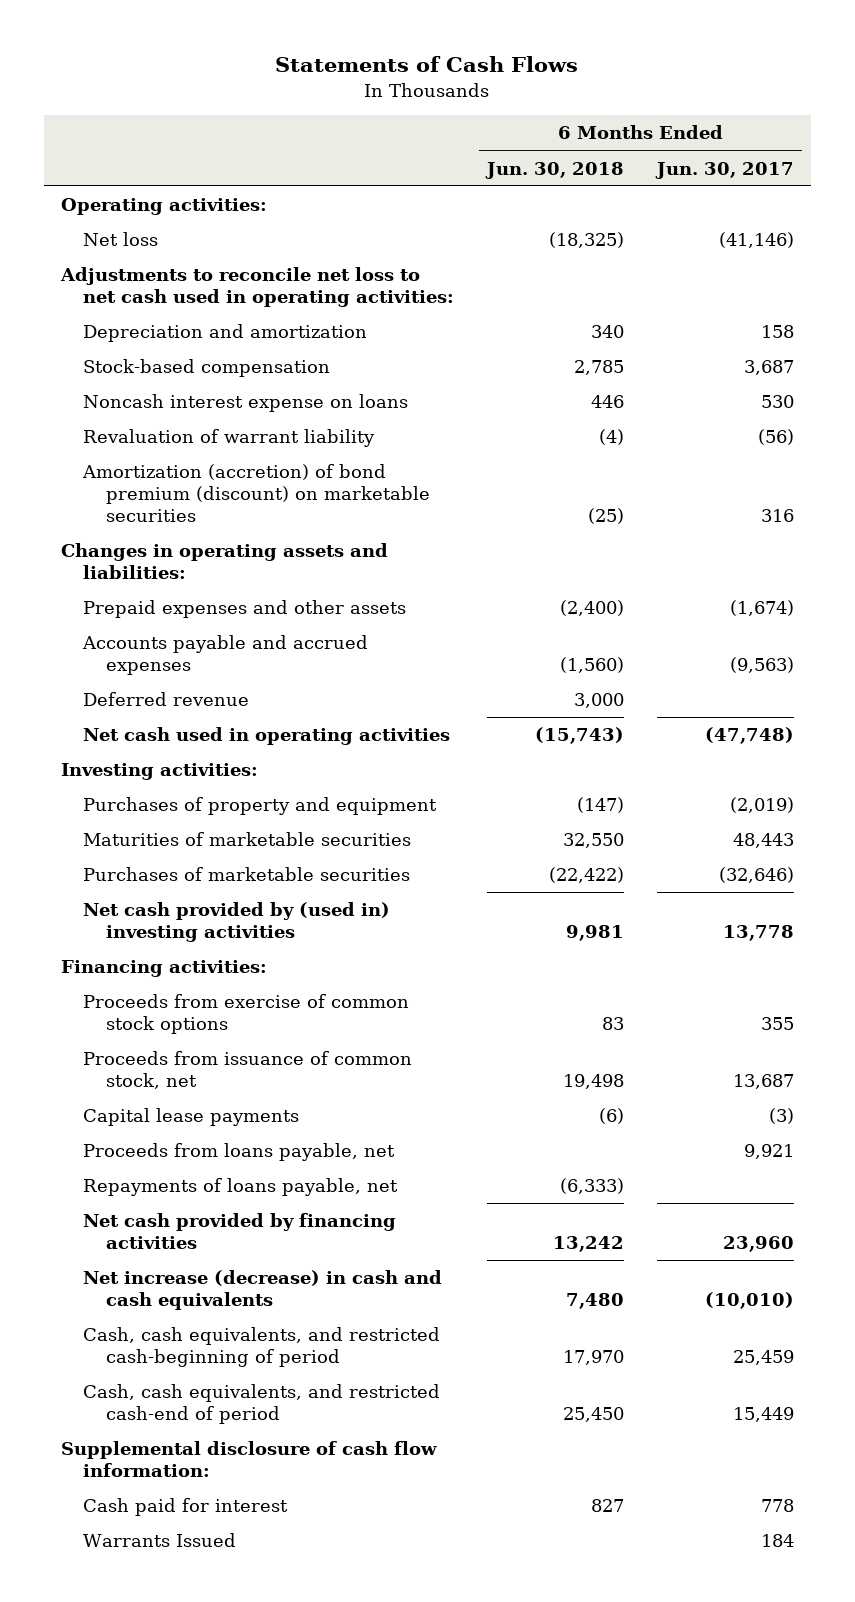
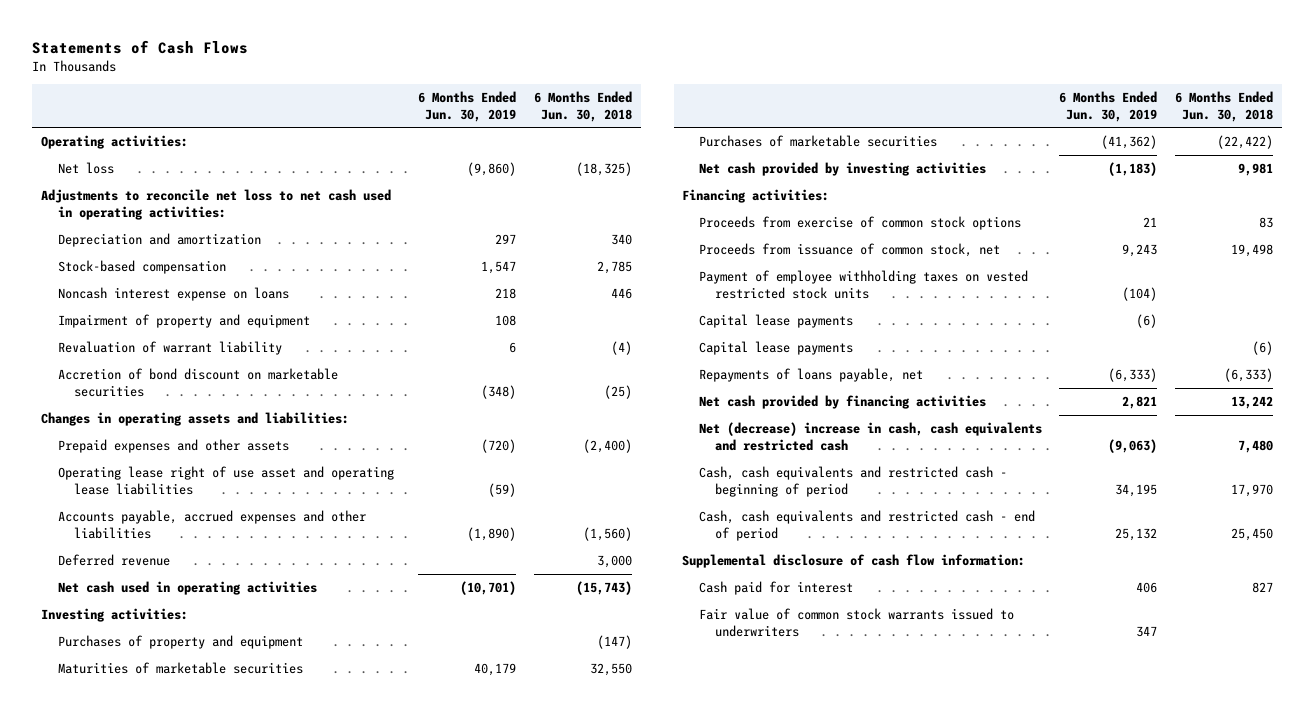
[655,161,795,179] Jun. 30, 2017 -> none
none -> [418,90,517,122] 6 Months Ended Jun. 30, 2019
none -> [57,314,310,329] Impairment of property and equipment
[82,464,430,523] Amortization (accretion) of bond premium (discount) on marketable securities -> [57,368,338,397] Accretion of bond discount on marketable securities
none -> [57,466,394,495] Operating lease right of use asset and operating lease liabilities
[82,635,369,676] Accounts payable and accrued expenses -> [57,510,366,539] Accounts payable, accrued expenses and other liabilities
[83,902,391,943] Net cash provided by (used in) investing activities -> [698,162,986,177] Net cash provided by investing activities
none -> [698,270,1028,299] Payment of employee withholding taxes on vested restricted stock units
none -> [698,314,853,329] Capital lease payments
[83,1143,396,1162] Proceeds from loans payable, net -> none
[83,1270,443,1311] Net increase (decrease) in cash and cash equivalents -> [698,422,1042,451] Net (decrease) increase in cash, cash equivalents and restricted cash
[83,1327,441,1368] Cash, cash equivalents, and restricted cash-beginning of period -> [698,466,1007,497] Cash, cash equivalents and restricted cash - beginning of period
[83,1384,441,1425] Cash, cash equivalents, and restricted cash-end of period -> [698,510,1035,541] Cash, cash equivalents and restricted cash - end of period
[83,1533,237,1548] Warrants Issued -> none
none -> [698,608,1014,637] Fair value of common stock warrants issued to underwriters

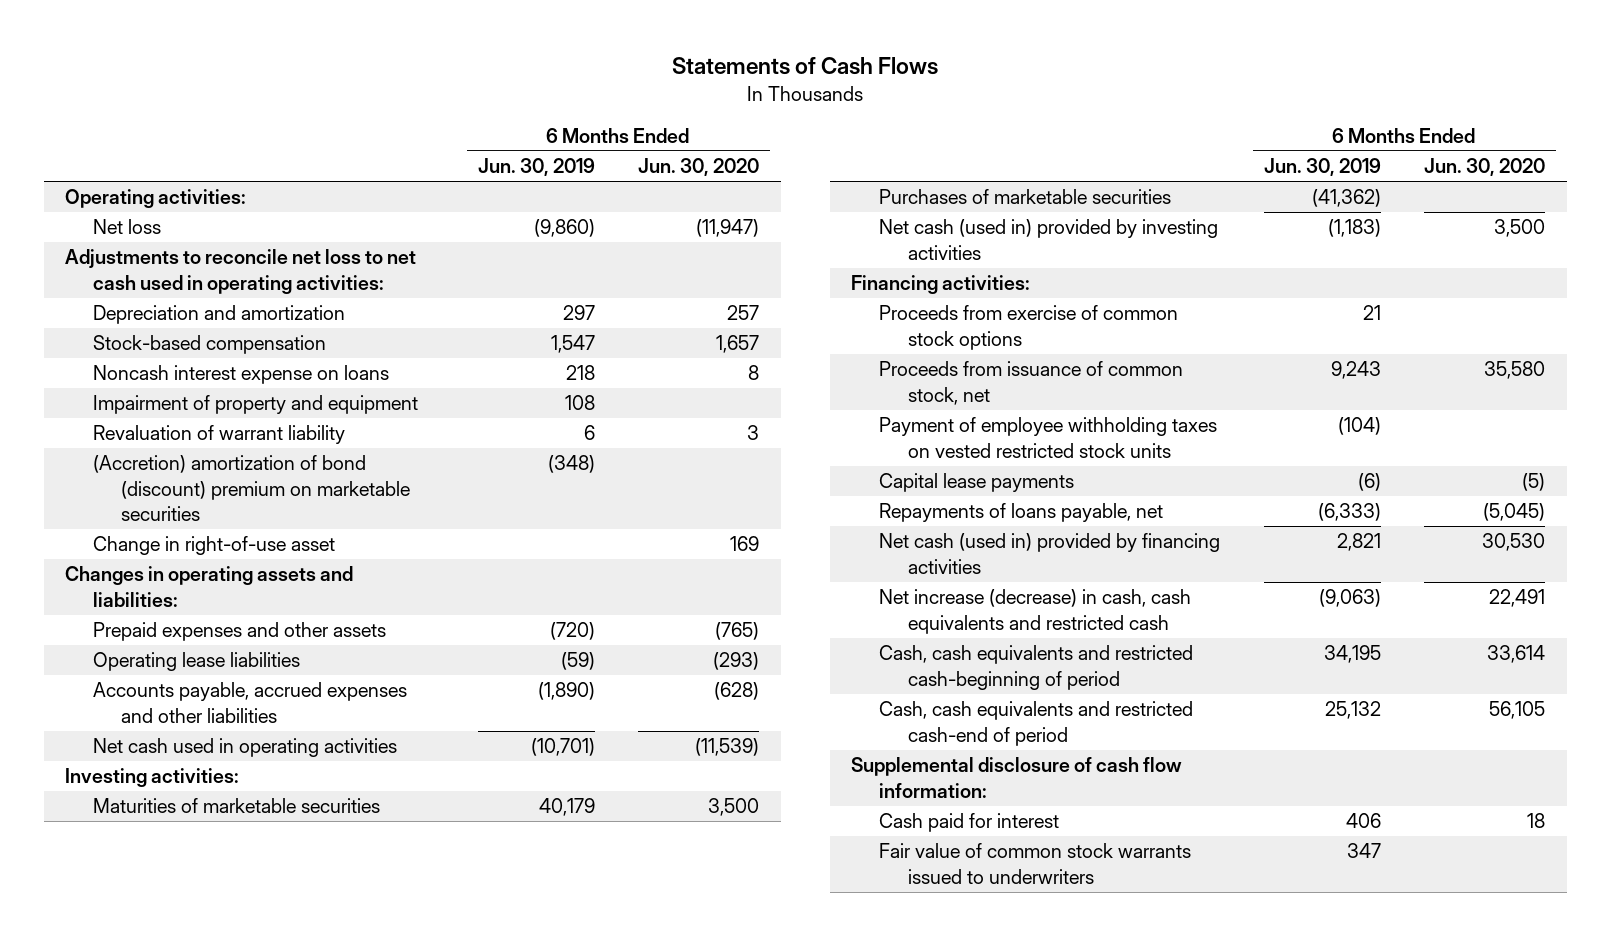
[533,90,632,122] 6 Months Ended Jun. 30, 2018 -> none
none -> [637,158,759,177] Jun. 30, 2020
[57,368,338,397] Accretion of bond discount on marketable securities -> [93,455,411,522] (Accretion) amortization of bond (discount) premium on marketable securities
none -> [93,536,336,556] Change in right-of-use asset
[57,466,394,495] Operating lease right of use asset and operating lease liabilities -> none
none -> [93,652,301,672] Operating lease liabilities
[57,554,170,567] Deferred revenue -> none
[57,635,303,650] Purchases of property and equipment -> none
[698,162,986,177] Net cash provided by investing activities -> [879,219,1219,260] Net cash (used in) provided by investing activities
[698,341,853,356] Capital lease payments -> none
[698,395,986,410] Net cash provided by financing activities -> [879,533,1221,574] Net cash (used in) provided by financing activities
[698,422,1042,451] Net (decrease) increase in cash, cash equivalents and restricted cash -> [879,589,1192,634] Net increase (decrease) in cash, cash equivalents and restricted cash
[698,466,1007,497] Cash, cash equivalents and restricted cash - beginning of period -> [879,645,1194,690] Cash, cash equivalents and restricted cash-beginning of period
[698,510,1035,541] Cash, cash equivalents and restricted cash - end of period -> [879,701,1194,746] Cash, cash equivalents and restricted cash-end of period

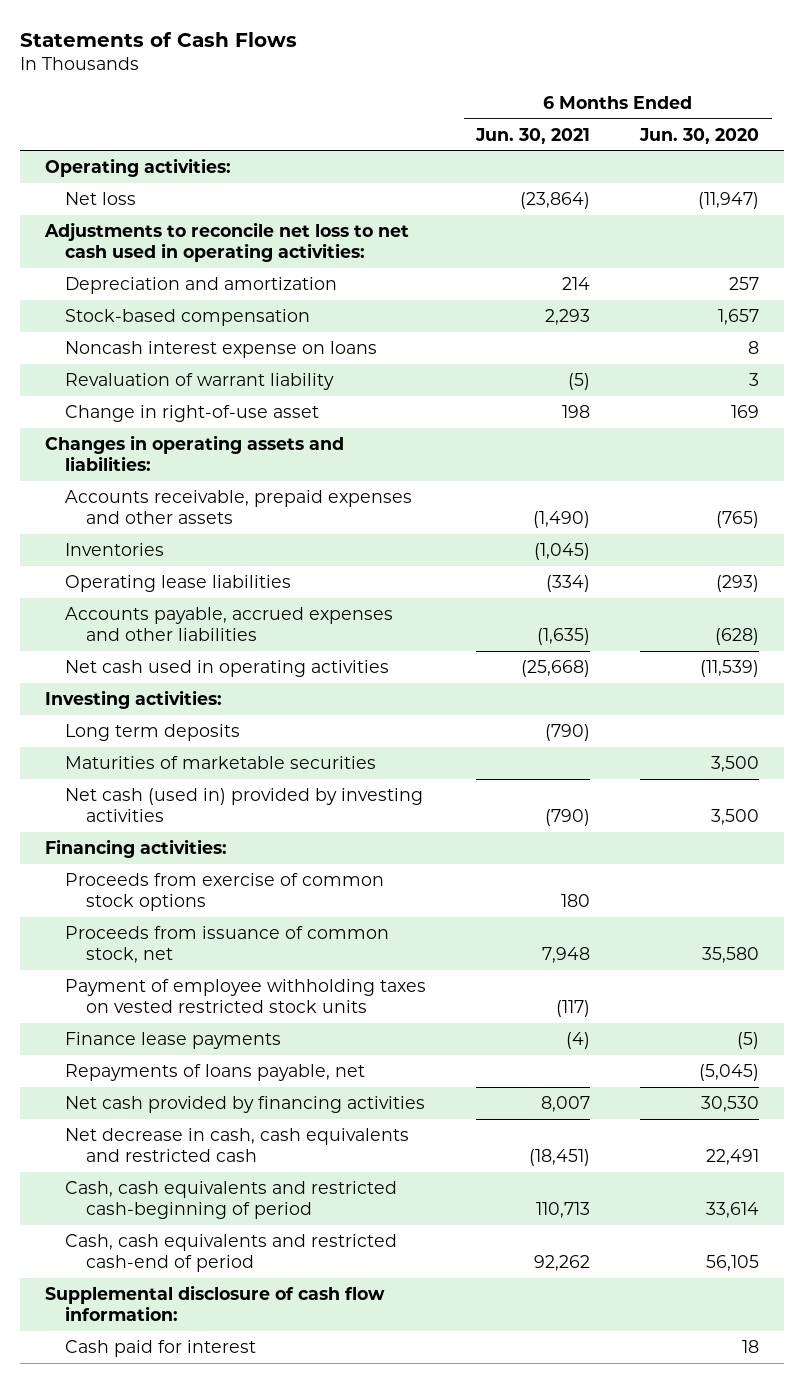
[477,158,595,177] Jun. 30, 2019 -> none
none -> [475,127,591,144] Jun. 30, 2021
[93,395,419,415] Impairment of property and equipment -> none
[93,455,411,522] (Accretion) amortization of bond (discount) premium on marketable securities -> none
[93,622,387,642] Prepaid expenses and other assets -> [65,489,413,524] Accounts receivable, prepaid expenses and other assets
none -> [65,542,165,556] Inventories
none -> [65,723,241,741] Long term deposits
[879,189,1172,205] Purchases of marketable securities -> none
[879,473,1075,493] Capital lease payments -> [65,1031,282,1049] Finance lease payments
[879,533,1221,574] Net cash (used in) provided by financing activities -> [65,1095,426,1113] Net cash provided by financing activities
[879,589,1192,634] Net increase (decrease) in cash, cash equivalents and restricted cash -> [65,1127,410,1162] Net decrease in cash, cash equivalents and restricted cash
[879,843,1192,884] Fair value of common stock warrants issued to underwriters -> none

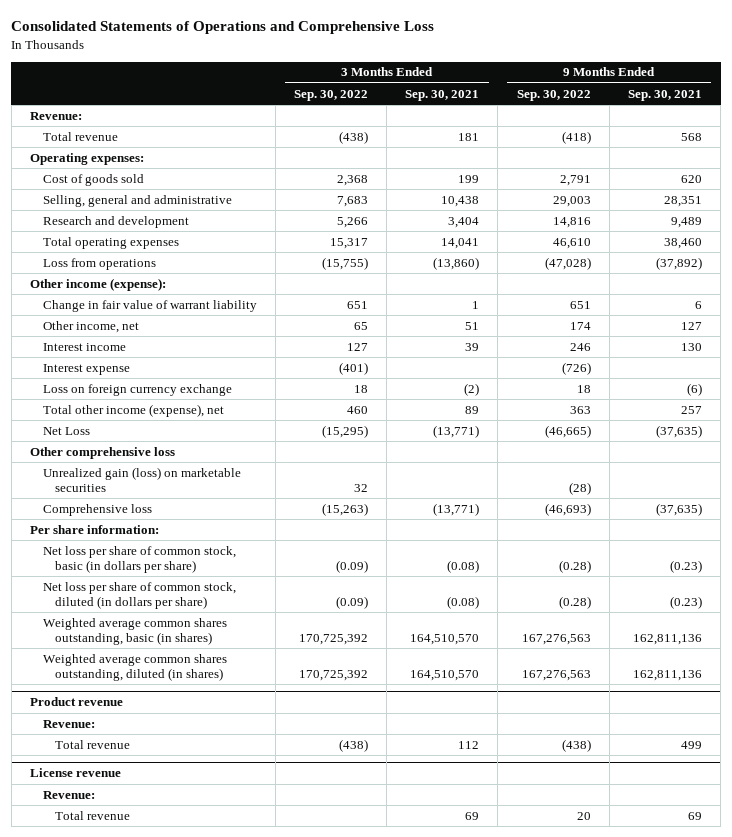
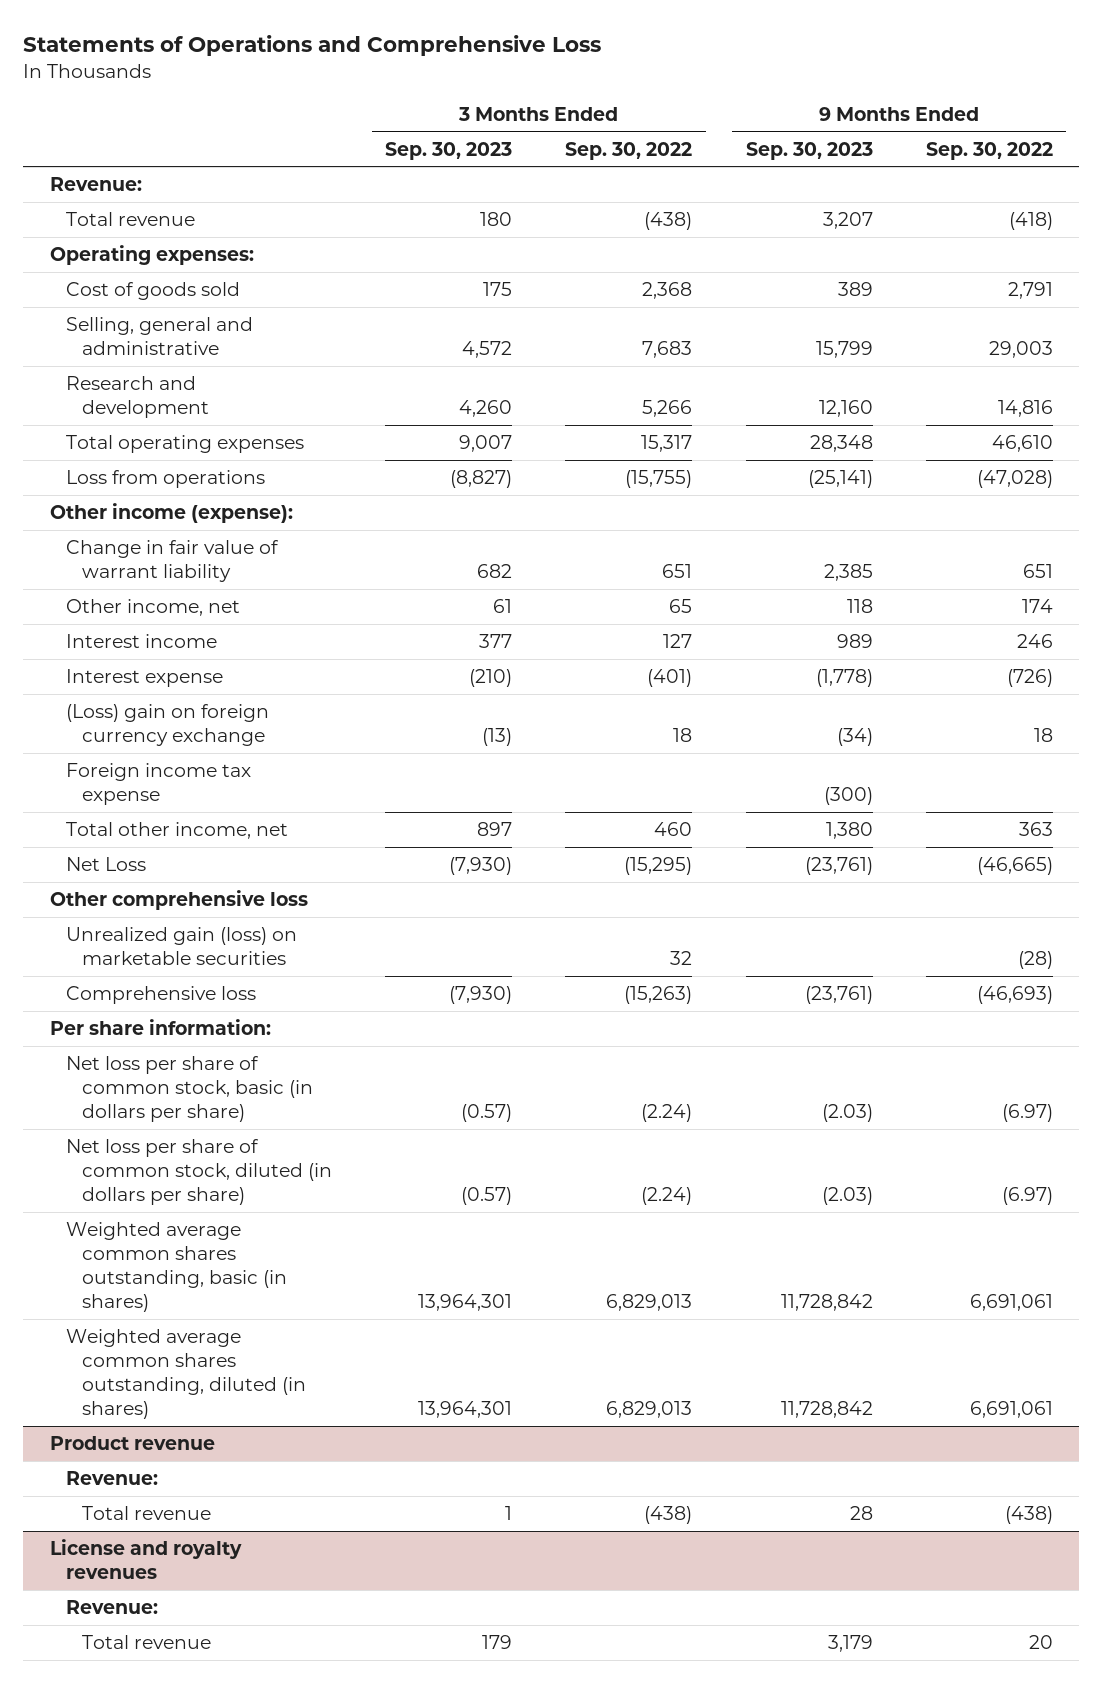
[11,21,435,35] Consolidated Statements of Operations and Comprehensive Loss -> [23,35,602,57] Statements of Operations and Comprehensive Loss
[405,89,480,101] Sep. 30, 2021 -> none
[627,89,702,101] Sep. 30, 2021 -> none
none -> [385,141,513,160] Sep. 30, 2023
none -> [745,141,873,160] Sep. 30, 2023
[42,383,232,396] Loss on foreign currency exchange -> [65,704,269,747] (Loss) gain on foreign currency exchange
none -> [65,763,251,806] Foreign income tax expense
[42,403,224,417] Total other income (expense), net -> [65,822,288,840] Total other income, net
[335,559,368,573] (0.09) -> [641,1104,693,1123] (2.24)
[558,559,591,573] (0.28) -> [1001,1104,1053,1123] (6.97)
[335,595,368,609] (0.09) -> [641,1187,693,1206] (2.24)
[558,595,591,609] (0.28) -> [1001,1187,1053,1206] (6.97)
[298,633,368,645] 170,725,392 -> [606,1294,693,1312] 6,829,013
[521,633,591,645] 167,276,563 -> [969,1294,1053,1312] 6,691,061
[298,669,368,681] 170,725,392 -> [606,1401,693,1419] 6,829,013
[521,669,591,681] 167,276,563 -> [969,1401,1053,1419] 6,691,061
[30,768,122,778] License revenue -> none
none -> [49,1539,242,1580] License and royalty revenues

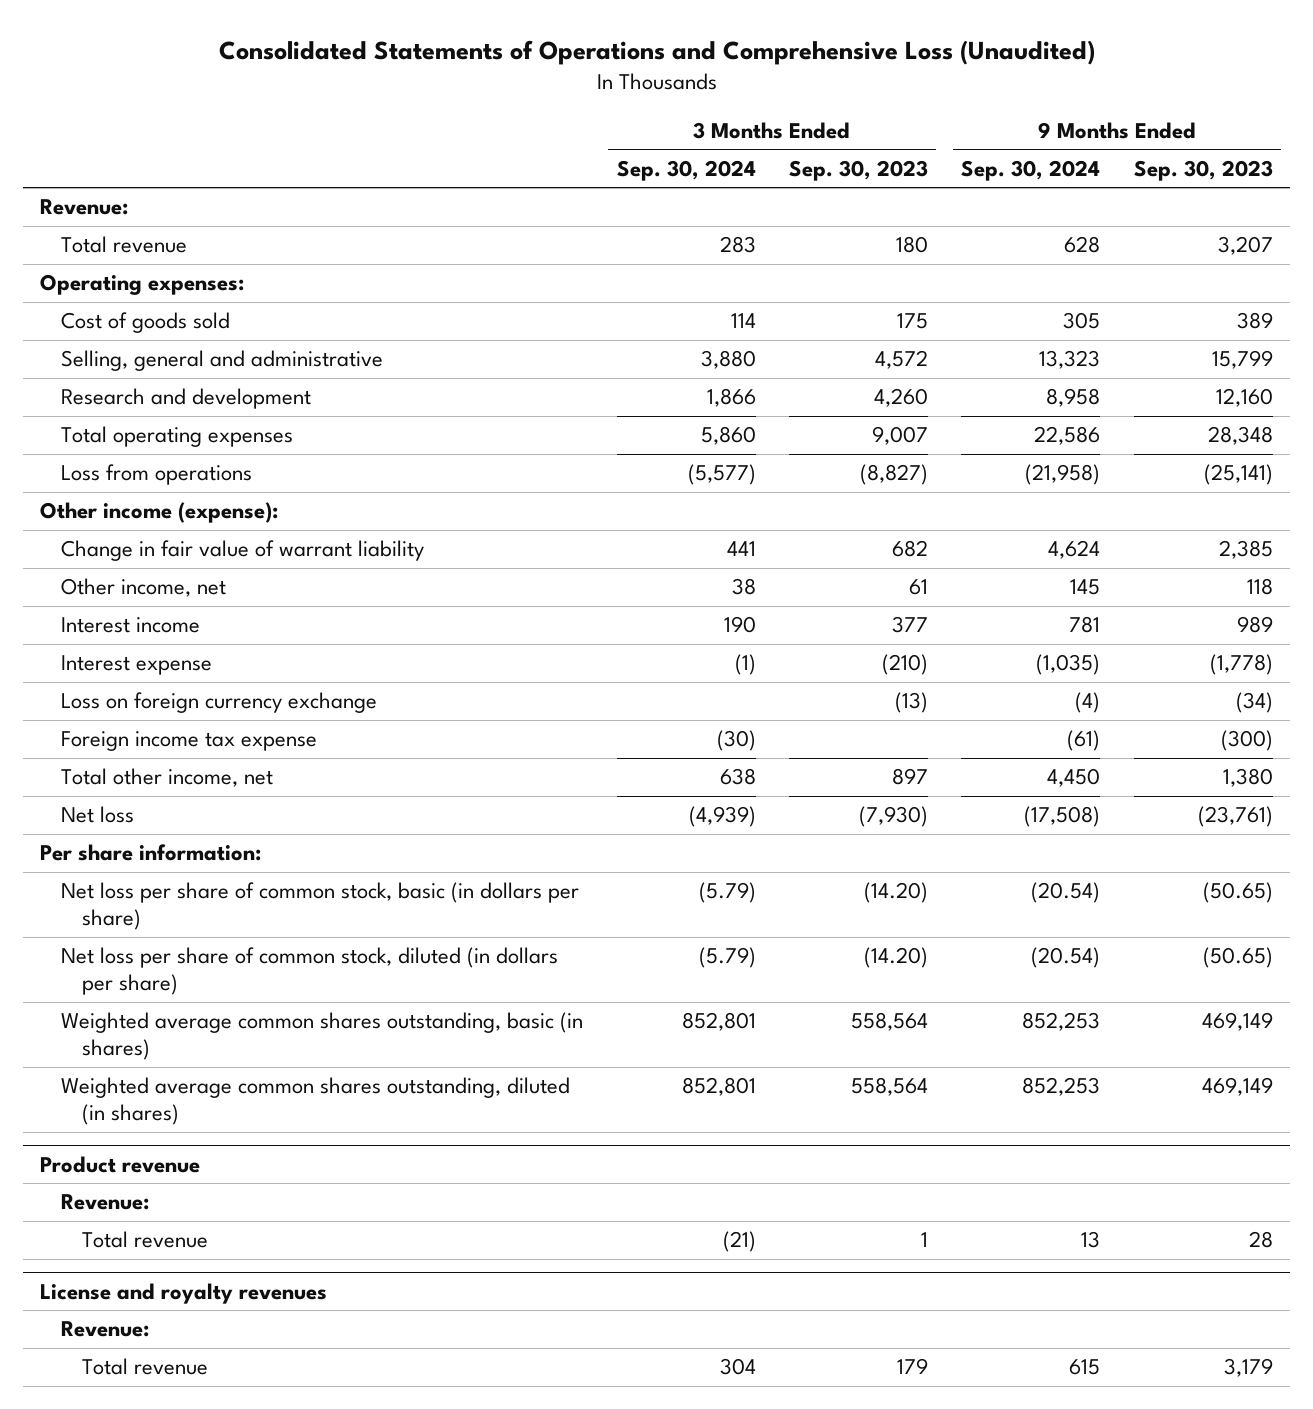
[23,35,602,57] Statements of Operations and Comprehensive Loss -> [218,39,1095,65] Consolidated Statements of Operations and Comprehensive Loss (Unaudited)
[565,141,693,160] Sep. 30, 2022 -> none
[925,141,1053,160] Sep. 30, 2022 -> none
none -> [616,159,756,181] Sep. 30, 2024
none -> [961,159,1101,181] Sep. 30, 2024
[65,704,269,747] (Loss) gain on foreign currency exchange -> [61,692,378,714] Loss on foreign currency exchange
[49,890,308,911] Other comprehensive loss -> none
[65,927,297,966] Unrealized gain (loss) on marketable securities -> none
[65,986,256,1005] Comprehensive loss -> none
[65,857,146,872] Net Loss -> [61,806,135,824] Net loss
[461,1104,513,1123] (0.57) -> [864,882,929,904] (14.20)
[821,1104,873,1123] (2.03) -> [1202,882,1273,904] (50.65)
[461,1187,513,1206] (0.57) -> [864,947,929,969] (14.20)
[821,1187,873,1206] (2.03) -> [1202,947,1273,969] (50.65)
[418,1294,513,1312] 13,964,301 -> [851,1012,929,1032] 558,564
[780,1294,873,1312] 11,728,842 -> [1201,1012,1273,1032] 469,149
[418,1401,513,1419] 13,964,301 -> [851,1077,929,1097] 558,564
[780,1401,873,1419] 11,728,842 -> [1201,1077,1273,1097] 469,149

